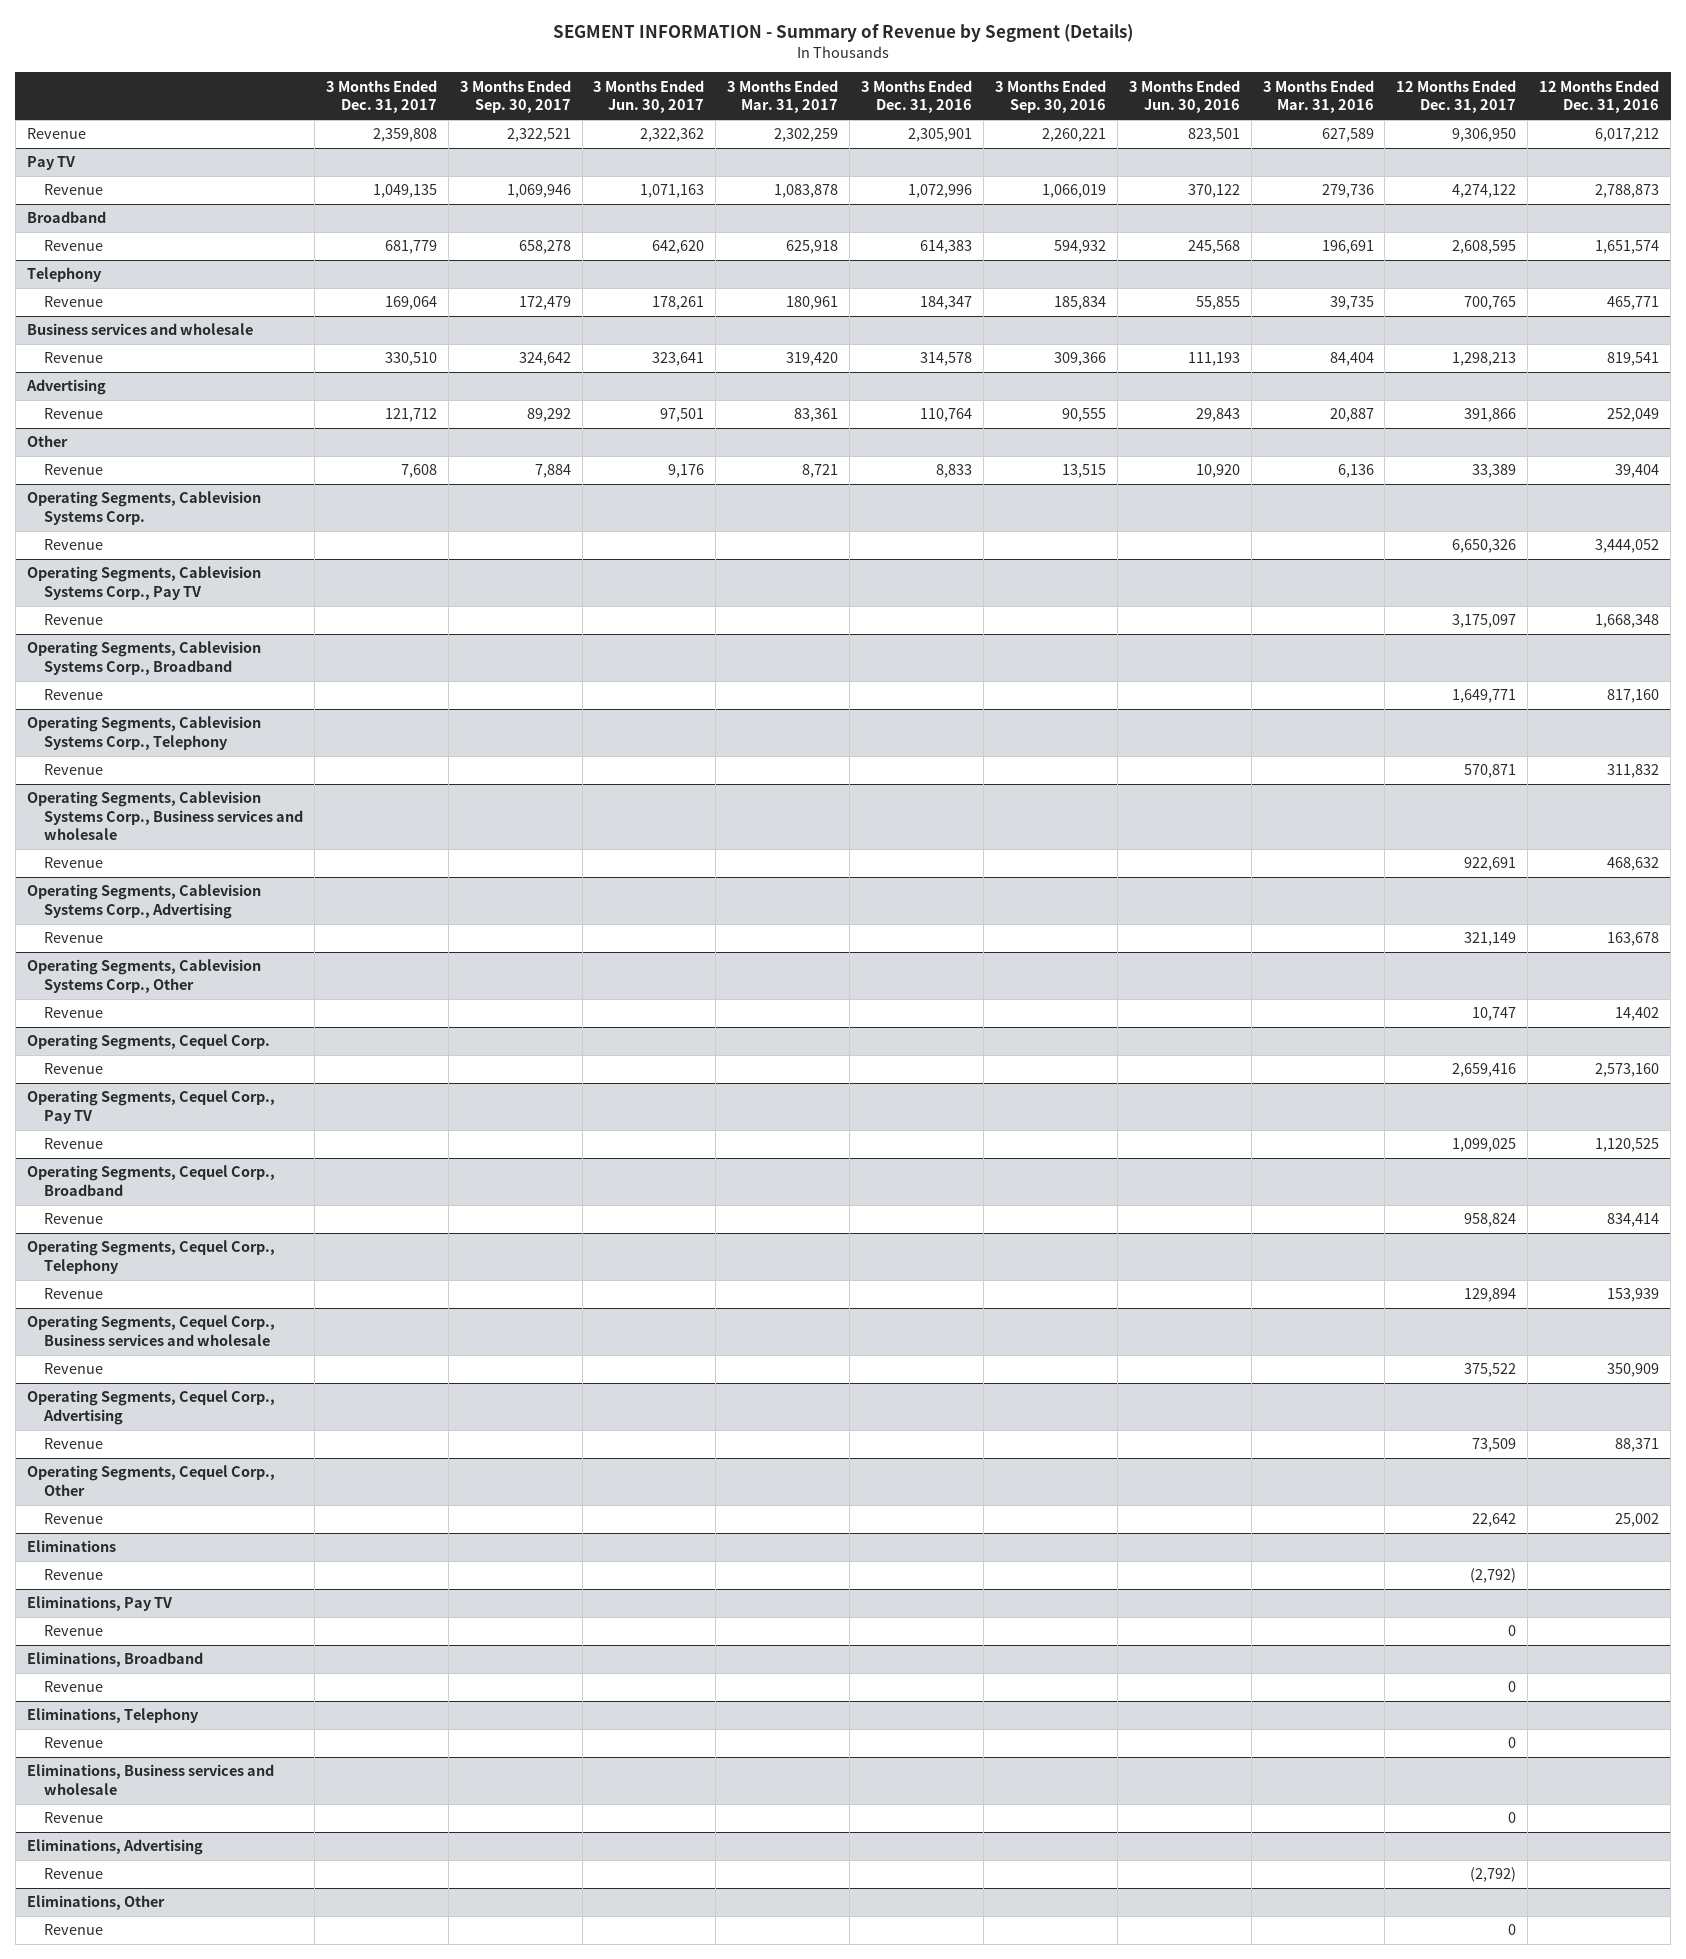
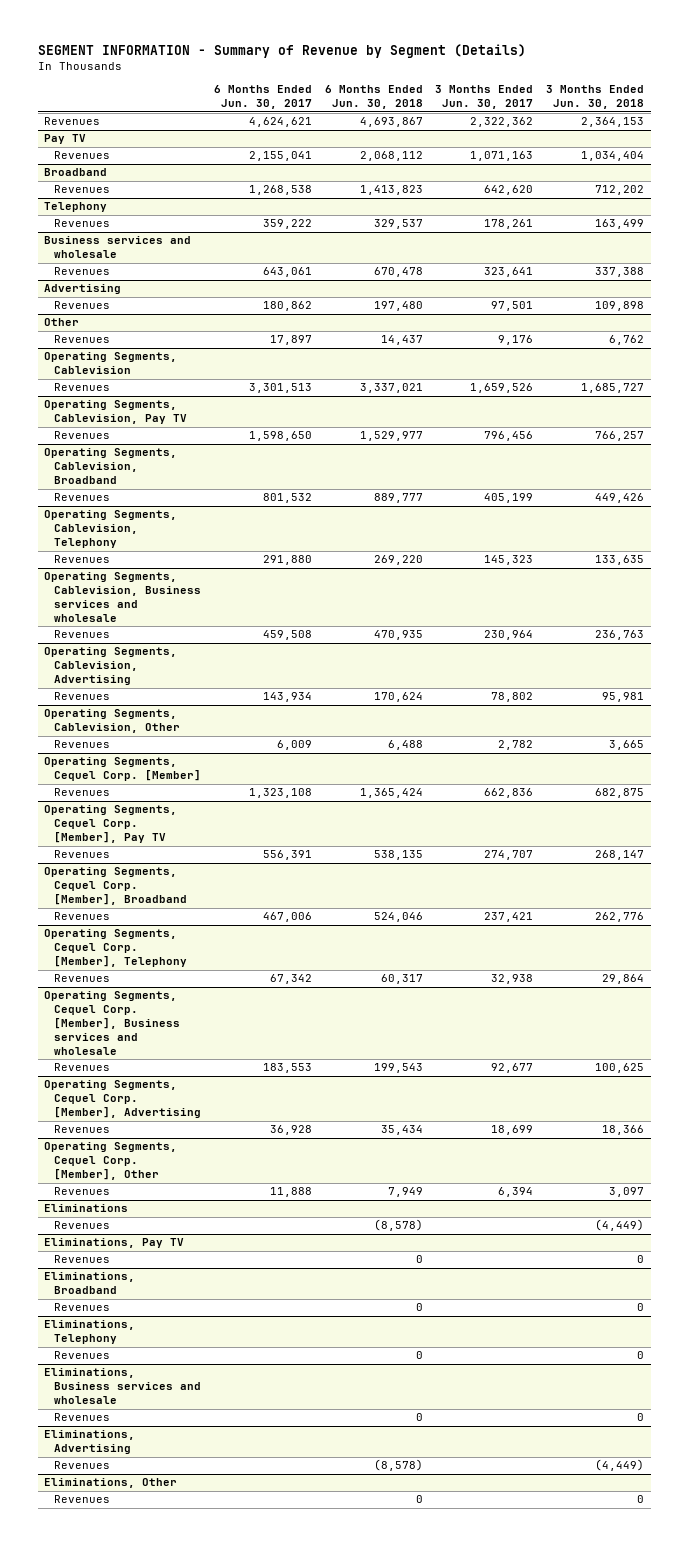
[325,79,437,114] 3 Months Ended Dec. 31, 2017 -> none
[459,79,571,114] 3 Months Ended Sep. 30, 2017 -> none
[727,79,839,114] 3 Months Ended Mar. 31, 2017 -> none
[861,79,973,114] 3 Months Ended Dec. 31, 2016 -> none
[994,79,1106,114] 3 Months Ended Sep. 30, 2016 -> none
[1128,79,1240,114] 3 Months Ended Jun. 30, 2016 -> none
[1262,79,1374,114] 3 Months Ended Mar. 31, 2016 -> none
[1396,79,1517,114] 12 Months Ended Dec. 31, 2017 -> none
[1539,79,1660,114] 12 Months Ended Dec. 31, 2016 -> none
none -> [213,85,312,110] 6 Months Ended Jun. 30, 2017
none -> [324,85,423,110] 6 Months Ended Jun. 30, 2018
none -> [546,85,645,110] 3 Months Ended Jun. 30, 2018
[26,128,86,140] Revenue -> [44,117,101,126] Revenues
[43,184,103,196] Revenue -> [54,151,111,160] Revenues
[43,240,103,252] Revenue -> [54,185,111,194] Revenues
[43,296,103,308] Revenue -> [54,219,111,228] Revenues
[43,352,103,364] Revenue -> [54,267,111,276] Revenues
[43,408,103,420] Revenue -> [54,301,111,310] Revenues
[43,539,103,551] Revenue -> none
[43,614,103,626] Revenue -> none
[43,689,103,701] Revenue -> none
[43,764,103,776] Revenue -> none
[43,857,103,869] Revenue -> none
[43,932,103,944] Revenue -> none
[43,1007,103,1019] Revenue -> none
[43,1063,103,1075] Revenue -> none
[43,1138,103,1150] Revenue -> none
[43,1213,103,1225] Revenue -> none
[43,1288,103,1300] Revenue -> none
[43,1363,103,1375] Revenue -> none
[43,1438,103,1450] Revenue -> none
[43,1513,103,1525] Revenue -> none
[43,464,103,476] Revenue -> [54,335,111,344] Revenues
[26,491,261,525] Operating Segments, Cablevision Systems Corp. -> [44,352,178,375] Operating Segments, Cablevision
none -> [54,383,111,392] Revenues
[26,566,261,600] Operating Segments, Cablevision Systems Corp., Pay TV -> [44,400,188,425] Operating Segments, Cablevision, Pay TV
none -> [54,431,111,440] Revenues
[26,641,261,675] Operating Segments, Cablevision Systems Corp., Broadband -> [44,448,178,485] Operating Segments, Cablevision, Broadband
none -> [54,493,111,502] Revenues
[26,716,261,750] Operating Segments, Cablevision Systems Corp., Telephony -> [44,510,178,549] Operating Segments, Cablevision, Telephony
none -> [54,555,111,564] Revenues
[26,791,303,841] Operating Segments, Cablevision Systems Corp., Business services and wholesale -> [44,572,202,623] Operating Segments, Cablevision, Business services and wholesale
none -> [54,630,111,639] Revenues
[26,884,261,919] Operating Segments, Cablevision Systems Corp., Advertising -> [44,647,178,686] Operating Segments, Cablevision, Advertising
none -> [54,692,111,701] Revenues
[26,959,261,993] Operating Segments, Cablevision Systems Corp., Other -> [44,709,181,734] Operating Segments, Cablevision, Other
none -> [54,740,111,749] Revenues
[26,1034,270,1051] Operating Segments, Cequel Corp. -> [44,757,202,782] Operating Segments, Cequel Corp. [Member]
none -> [54,788,111,797] Revenues
[26,1090,275,1124] Operating Segments, Cequel Corp., Pay TV -> [44,805,178,844] Operating Segments, Cequel Corp. [Member], Pay TV
none -> [54,850,111,859] Revenues
[26,1165,275,1196] Operating Segments, Cequel Corp., Broadband -> [44,867,188,906] Operating Segments, Cequel Corp. [Member], Broadband
none -> [54,912,111,921] Revenues
[26,1240,275,1274] Operating Segments, Cequel Corp., Telephony -> [44,929,188,968] Operating Segments, Cequel Corp. [Member], Telephony
none -> [54,974,111,983] Revenues
[26,1315,275,1346] Operating Segments, Cequel Corp., Business services and wholesale -> [44,991,181,1056] Operating Segments, Cequel Corp. [Member], Business services and wholesale
none -> [54,1063,111,1072] Revenues
[26,1390,275,1425] Operating Segments, Cequel Corp., Advertising -> [44,1080,202,1119] Operating Segments, Cequel Corp. [Member], Advertising
none -> [54,1125,111,1134] Revenues
[26,1465,275,1496] Operating Segments, Cequel Corp., Other -> [44,1142,178,1181] Operating Segments, Cequel Corp. [Member], Other
none -> [54,1187,111,1196] Revenues
[43,1569,103,1581] Revenue -> none
none -> [54,1221,111,1230] Revenues
[43,1625,103,1637] Revenue -> none
none -> [54,1255,111,1264] Revenues
[43,1681,103,1693] Revenue -> none
none -> [54,1303,111,1312] Revenues
[43,1737,103,1749] Revenue -> none
none -> [54,1351,111,1360] Revenues
[43,1812,103,1824] Revenue -> none
none -> [54,1413,111,1422] Revenues
[43,1868,103,1880] Revenue -> none
none -> [54,1461,111,1470] Revenues
[43,1924,103,1936] Revenue -> none
none -> [54,1495,111,1504] Revenues

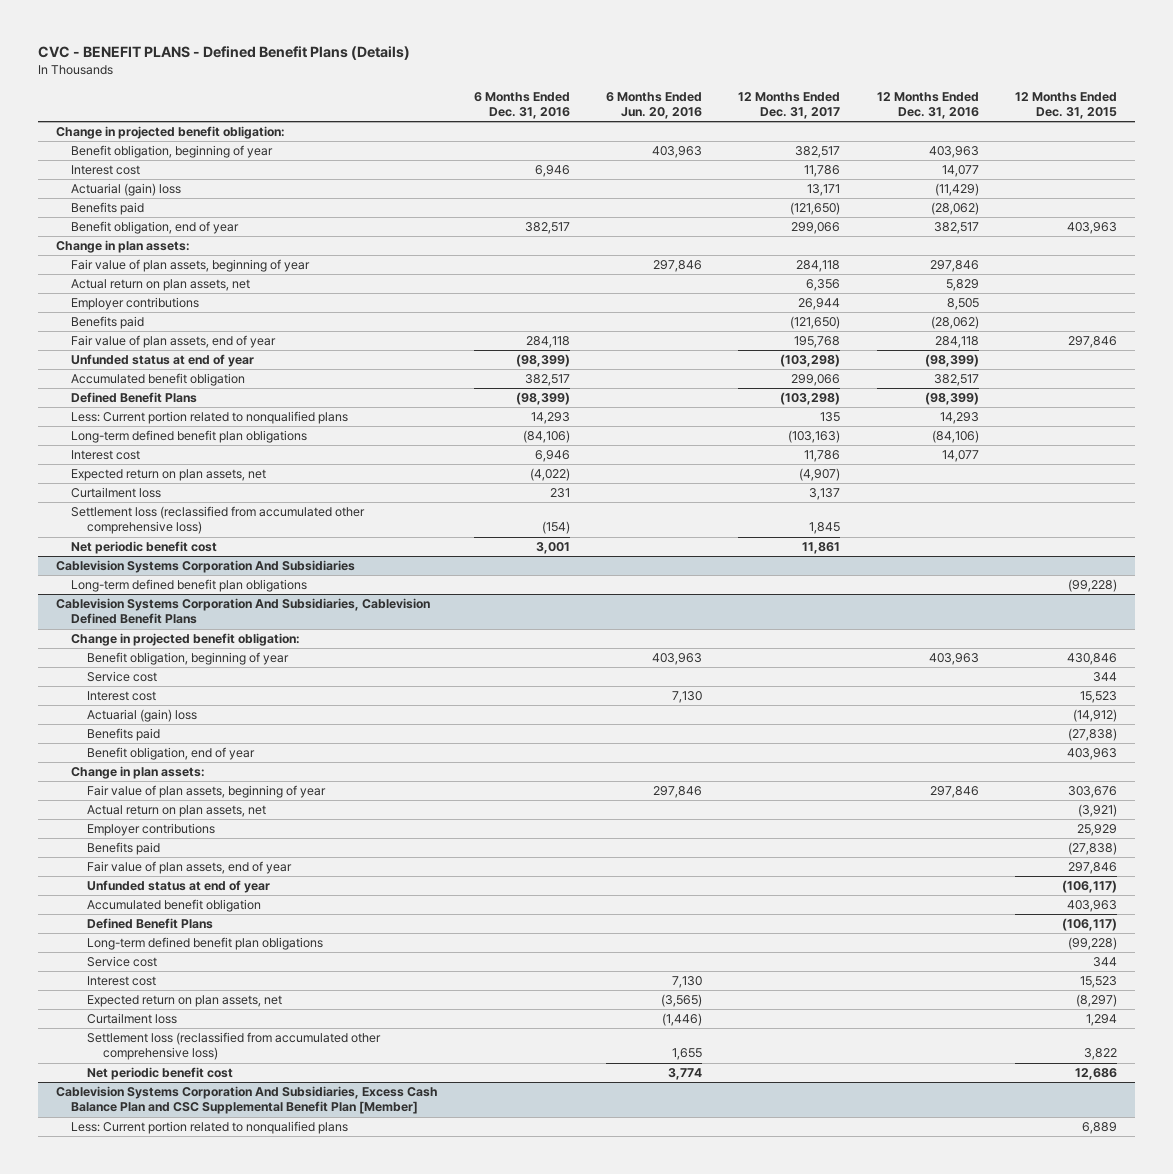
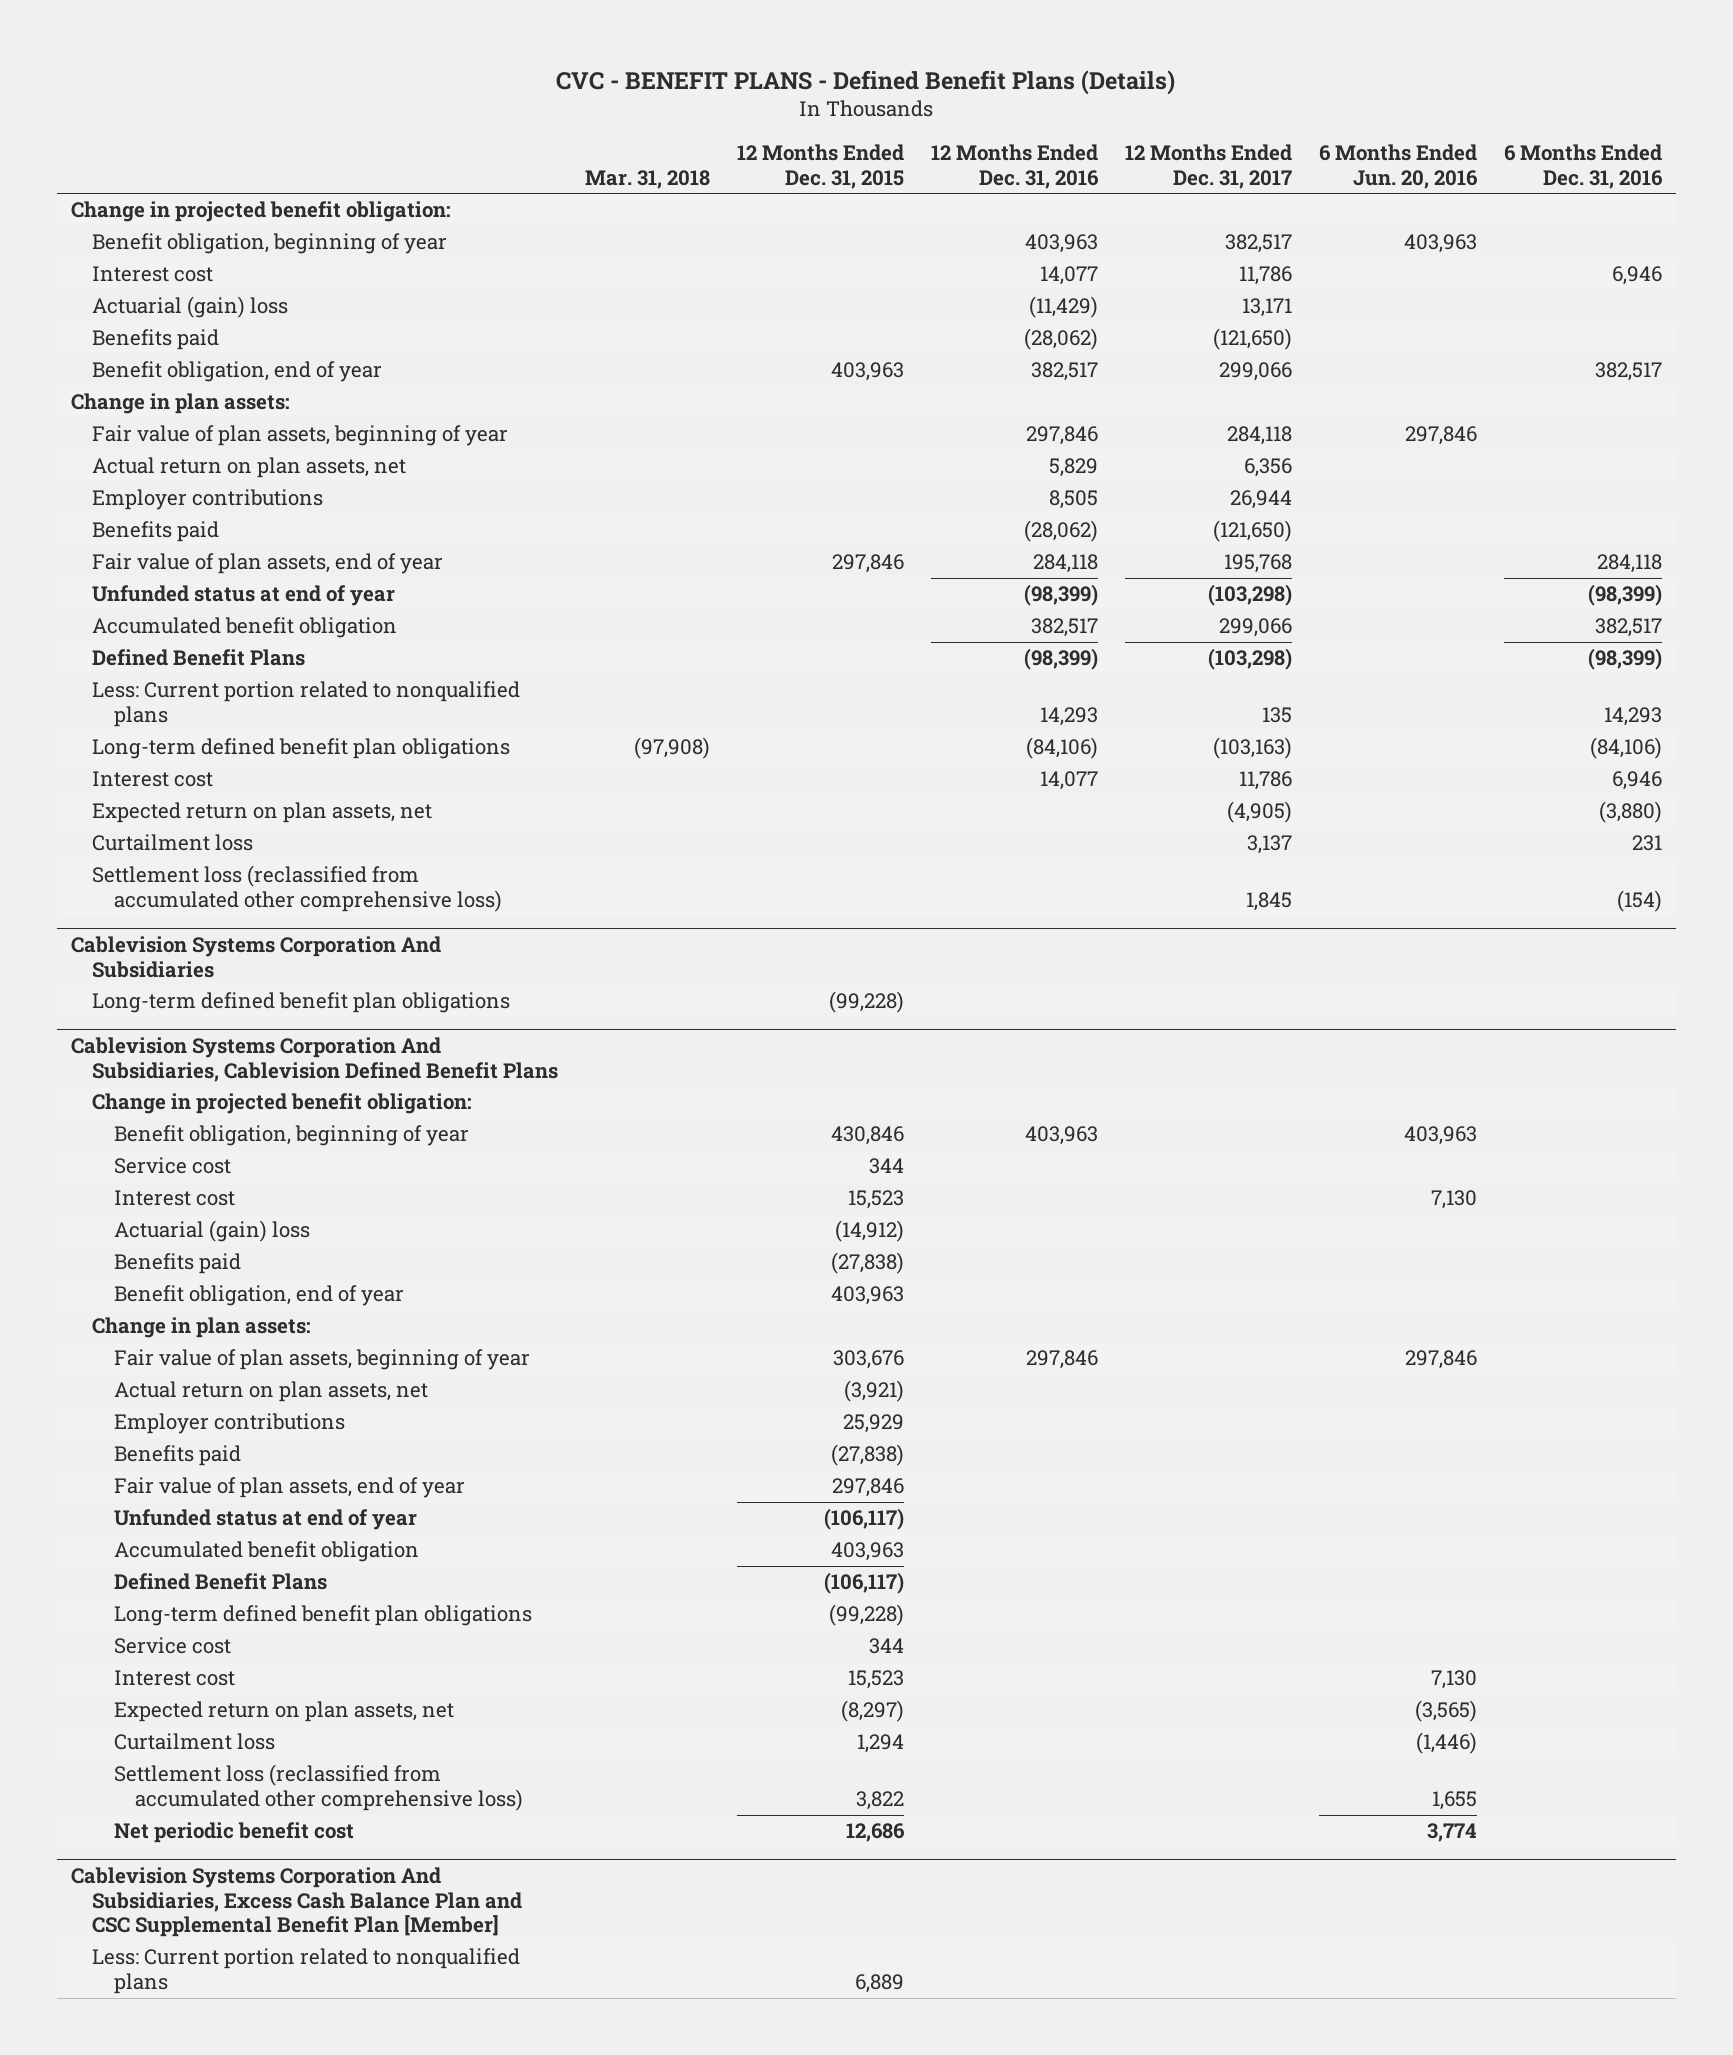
none -> [585,169,711,189] Mar. 31, 2018
[530,468,571,482] (4,022) -> [1599,801,1663,824] (3,880)
[799,468,841,482] (4,907) -> [1227,801,1293,824] (4,905)
[71,541,218,555] Net periodic benefit cost -> none

